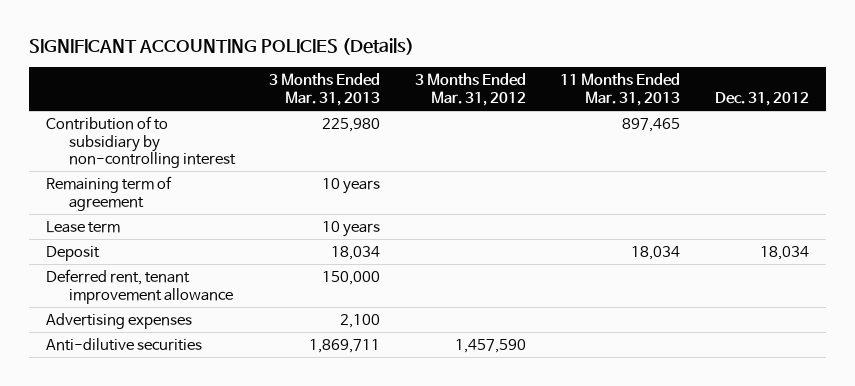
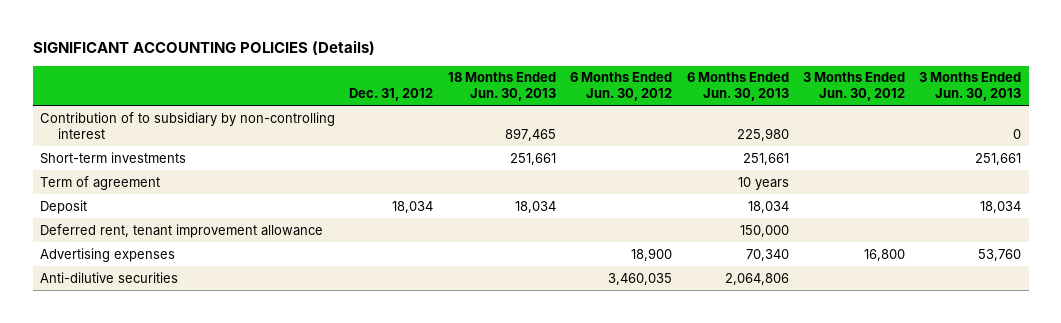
[269,73,381,106] 3 Months Ended Mar. 31, 2013 -> none
[414,73,526,106] 3 Months Ended Mar. 31, 2012 -> none
[560,73,681,106] 11 Months Ended Mar. 31, 2013 -> none
none -> [447,72,556,102] 18 Months Ended Jun. 30, 2013
none -> [570,72,673,102] 6 Months Ended Jun. 30, 2012
none -> [686,72,789,102] 6 Months Ended Jun. 30, 2013
none -> [802,72,905,102] 3 Months Ended Jun. 30, 2012
none -> [919,72,1022,102] 3 Months Ended Jun. 30, 2013
[46,221,121,234] Lease term -> none
none -> [39,151,186,164] Short-term investments
[46,176,173,211] Remaining term of agreement -> [39,175,160,190] Term of agreement

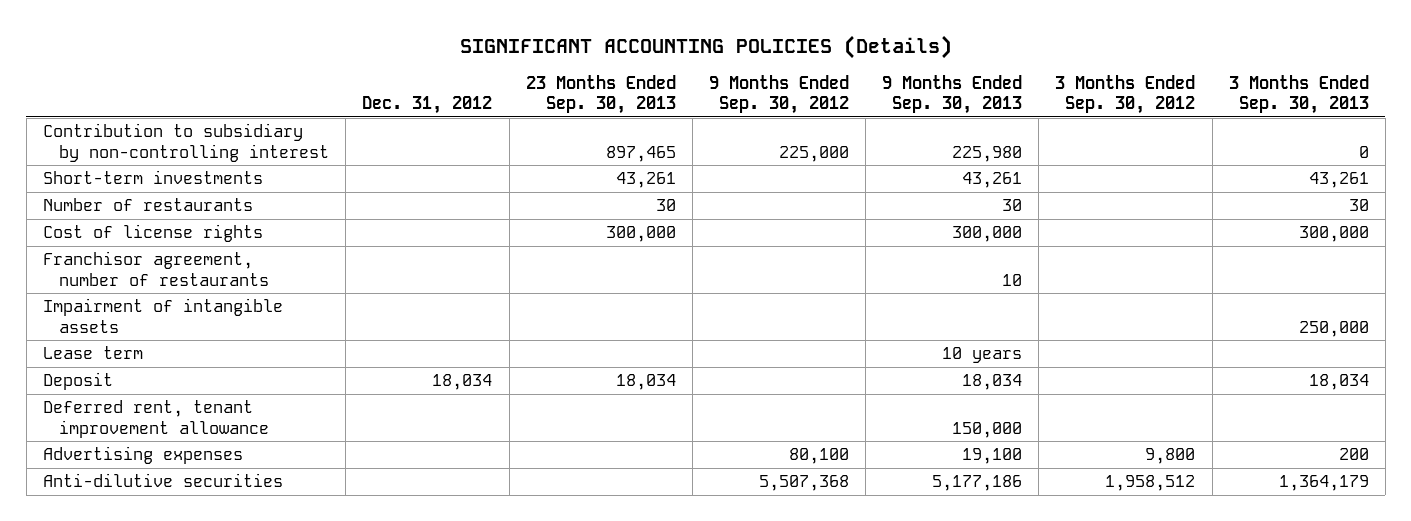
[447,72,556,102] 18 Months Ended Jun. 30, 2013 -> none
[570,72,673,102] 6 Months Ended Jun. 30, 2012 -> none
[686,72,789,102] 6 Months Ended Jun. 30, 2013 -> none
[802,72,905,102] 3 Months Ended Jun. 30, 2012 -> none
[919,72,1022,102] 3 Months Ended Jun. 30, 2013 -> none
none -> [525,75,676,115] 23 Months Ended Sep. 30, 2013
none -> [708,75,849,115] 9 Months Ended Sep. 30, 2012
none -> [882,75,1023,115] 9 Months Ended Sep. 30, 2013
none -> [1055,75,1196,115] 3 Months Ended Sep. 30, 2012
none -> [1228,75,1369,115] 3 Months Ended Sep. 30, 2013
[39,111,335,139] Contribution of to subsidiary by non-controlling interest -> [42,123,330,162] Contribution to subsidiary by non-controlling interest
[39,175,160,190] Term of agreement -> none
none -> [42,198,253,212] Number of restaurants
none -> [42,224,263,243] Cost of license rights
none -> [42,251,270,286] Franchisor agreement, number of restaurants
none -> [42,298,283,333] Impairment of intangible assets
none -> [42,346,143,360] Lease term

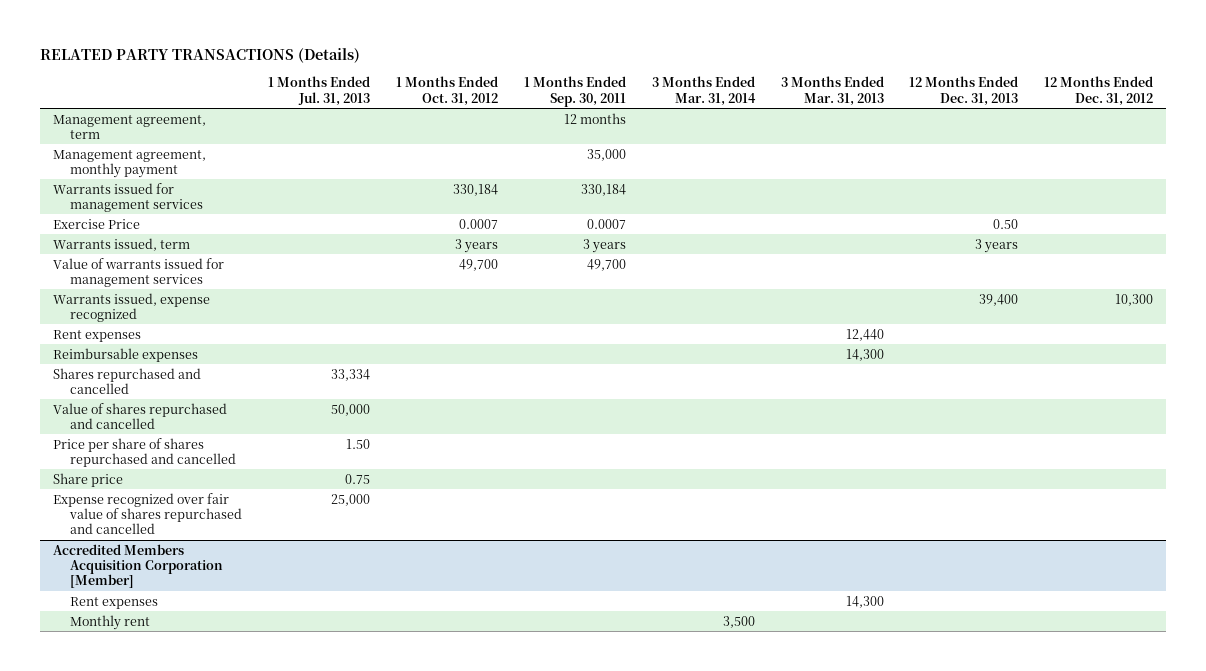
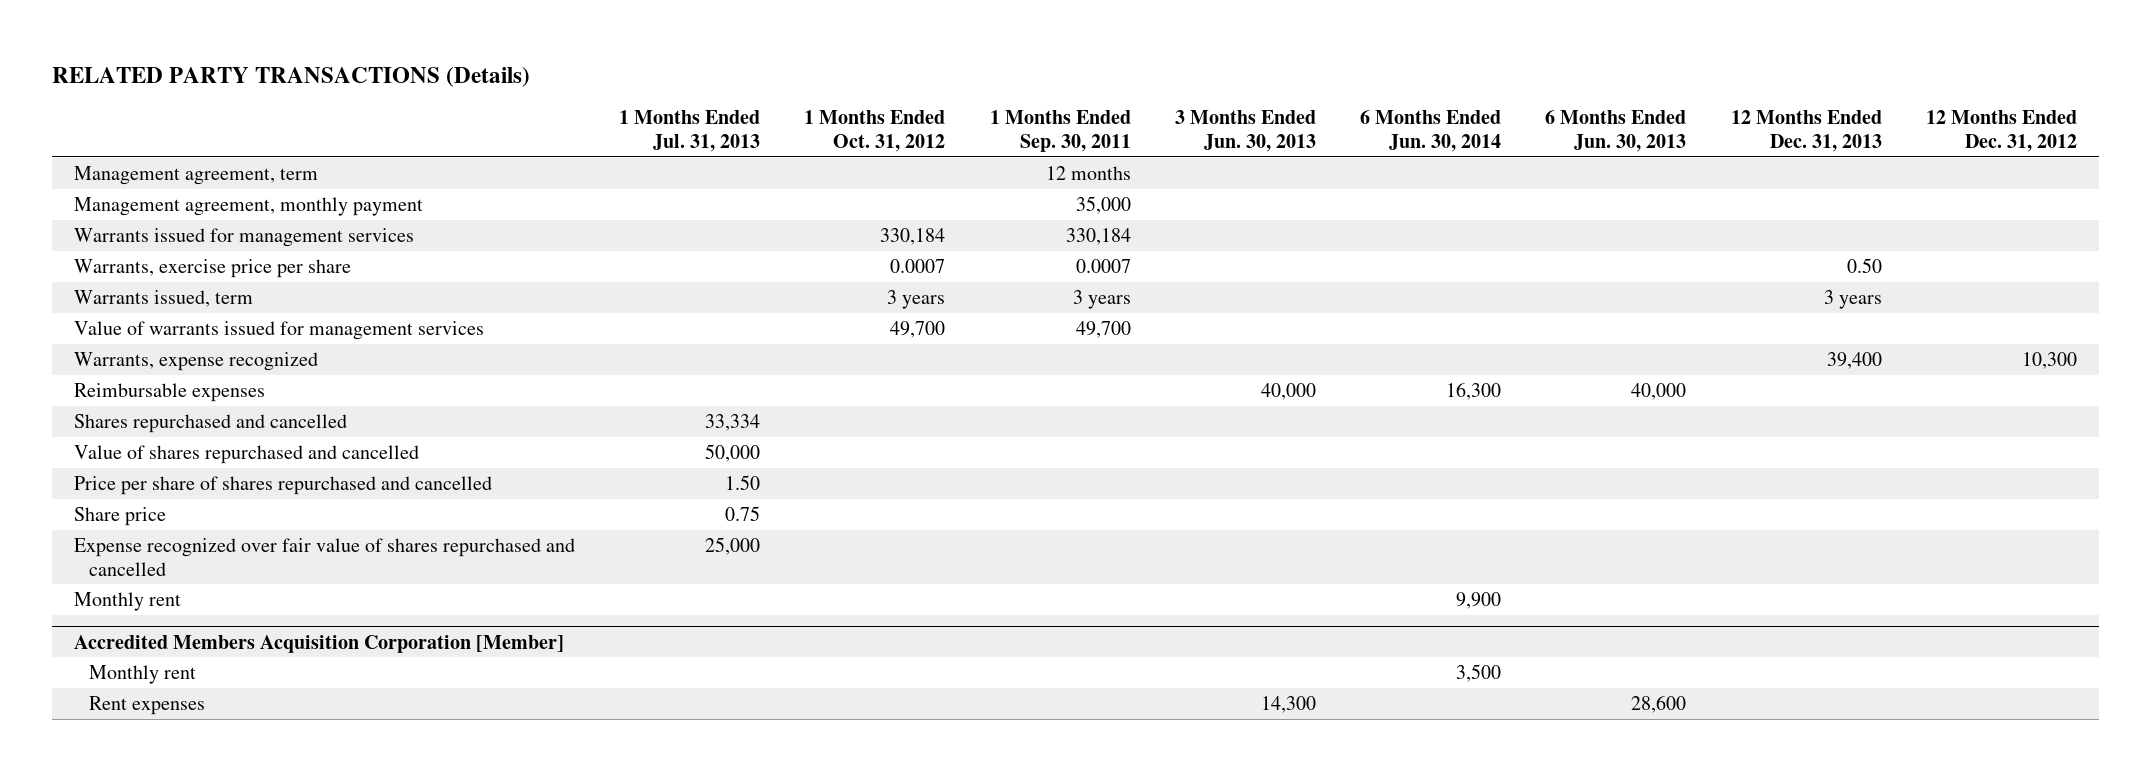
[651,76,756,106] 3 Months Ended Mar. 31, 2014 -> none
[780,76,884,106] 3 Months Ended Mar. 31, 2013 -> none
none -> [1174,110,1316,152] 3 Months Ended Jun. 30, 2013
none -> [1360,110,1502,152] 6 Months Ended Jun. 30, 2014
none -> [1545,110,1687,152] 6 Months Ended Jun. 30, 2013
[53,218,141,229] Exercise Price -> [73,258,351,278] Warrants, exercise price per share
[53,329,142,342] Rent expenses -> none
[53,292,211,322] Warrants issued, expense recognized -> [73,351,318,371] Warrants, expense recognized
none -> [73,591,181,611] Monthly rent
[70,596,159,609] Rent expenses -> [89,695,206,715] Rent expenses

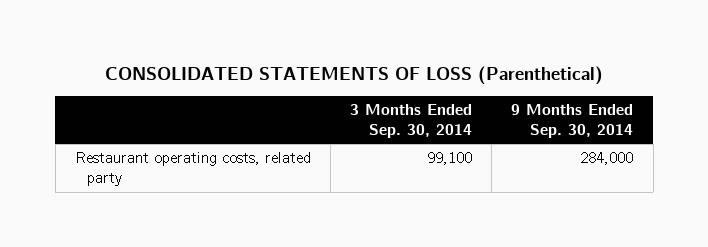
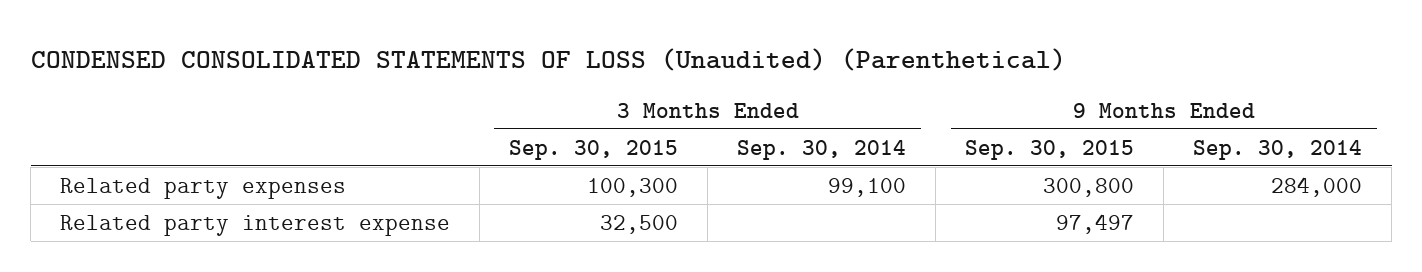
[105,65,604,85] CONSOLIDATED STATEMENTS OF LOSS (Parenthetical) -> [30,47,1066,71] CONDENSED CONSOLIDATED STATEMENTS OF LOSS (Unaudited) (Parenthetical)
none -> [509,139,679,160] Sep. 30, 2015
none -> [965,139,1135,160] Sep. 30, 2015
[74,152,311,187] Restaurant operating costs, related party -> [60,177,347,199] Related party expenses
none -> [60,214,451,236] Related party interest expense

